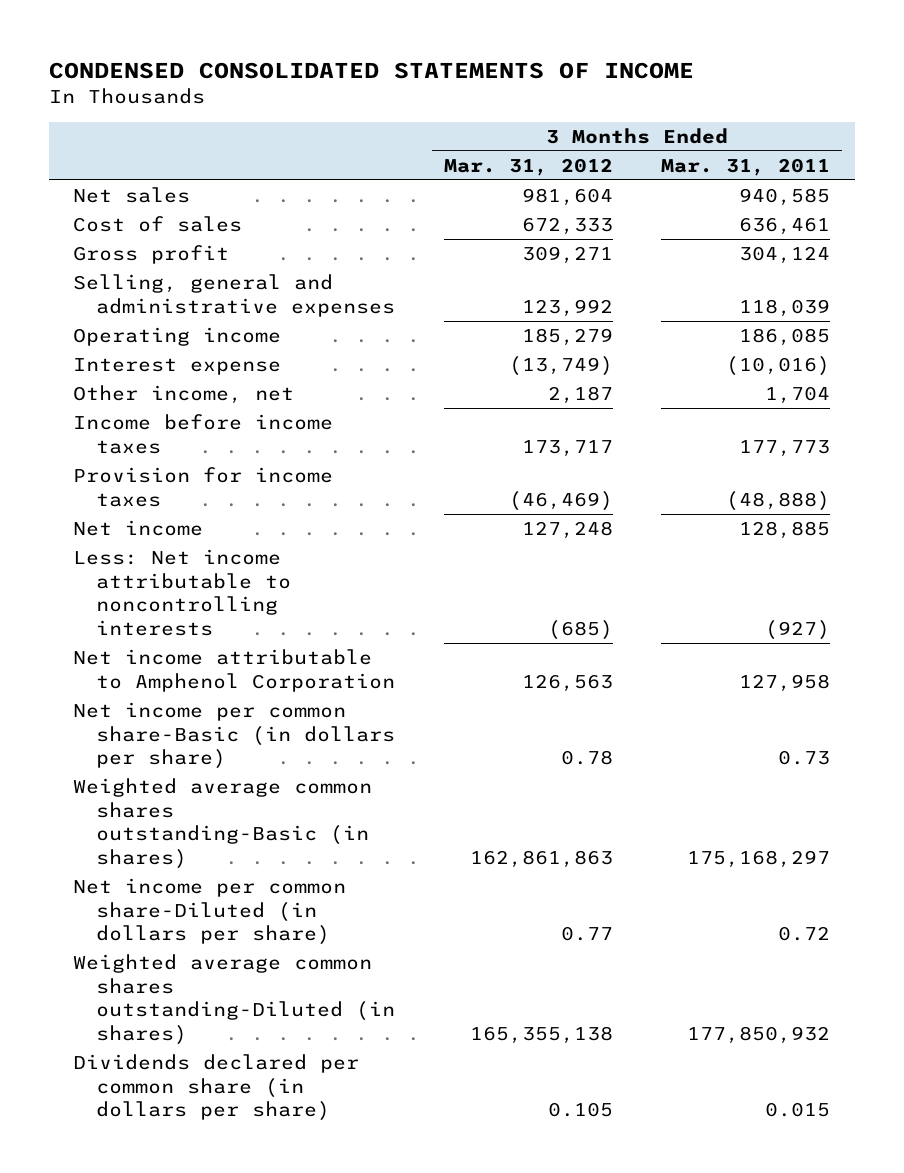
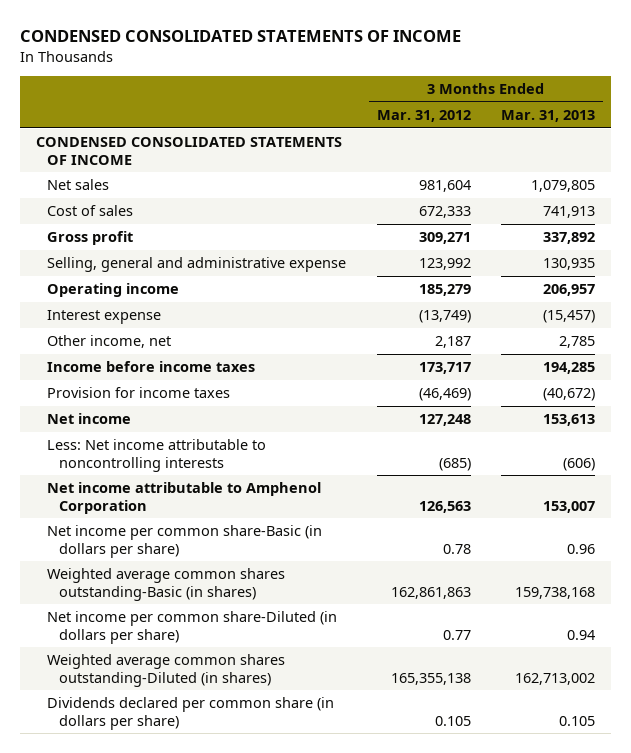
[661,157,831,176] Mar. 31, 2011 -> none
none -> [501,109,596,122] Mar. 31, 2013
none -> [35,137,342,165] CONDENSED CONSOLIDATED STATEMENTS OF INCOME
[73,274,396,317] Selling, general and administrative expenses -> [47,257,347,273] Selling, general and administrative expense

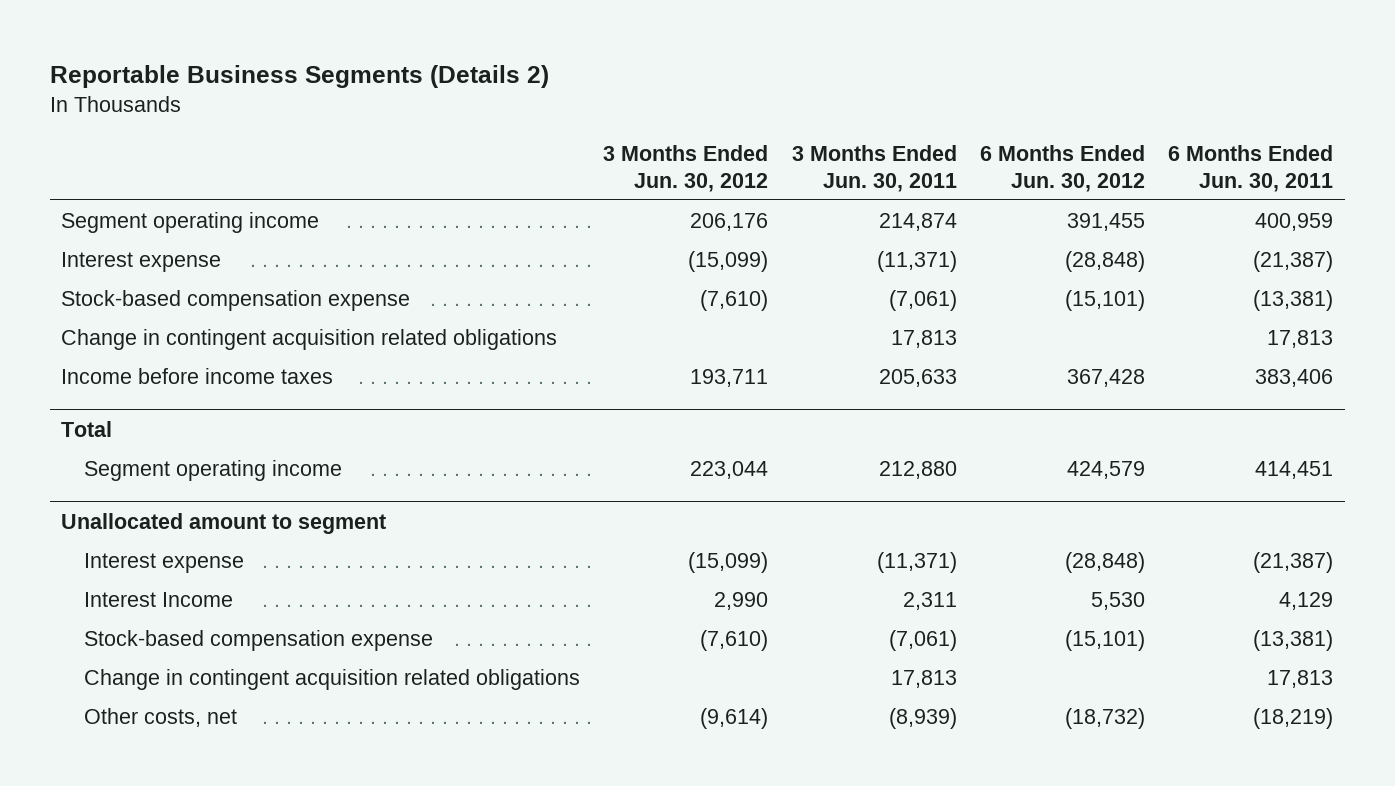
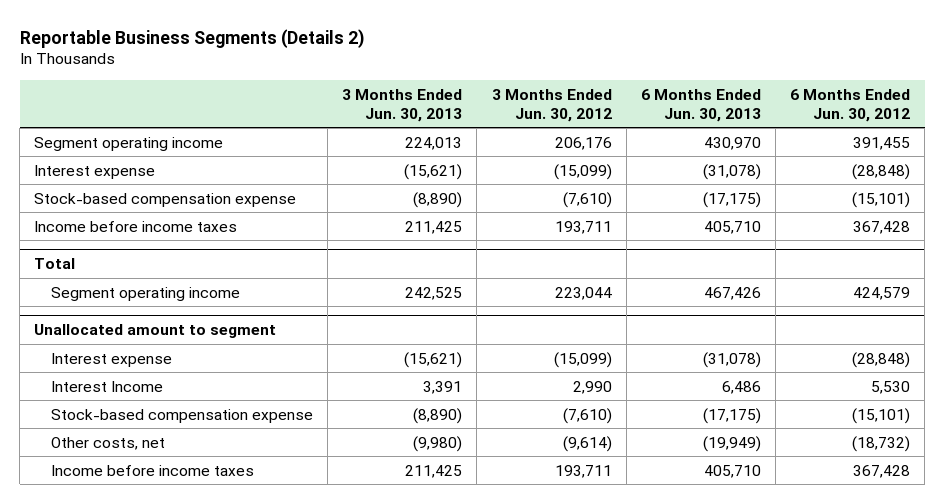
[791,144,957,192] 3 Months Ended Jun. 30, 2011 -> none
[1168,144,1334,192] 6 Months Ended Jun. 30, 2011 -> none
none -> [342,88,463,122] 3 Months Ended Jun. 30, 2013
none -> [640,88,761,122] 6 Months Ended Jun. 30, 2013
[61,329,558,351] Change in contingent acquisition related obligations -> none
[84,669,581,691] Change in contingent acquisition related obligations -> none
none -> [50,464,254,476] Income before income taxes

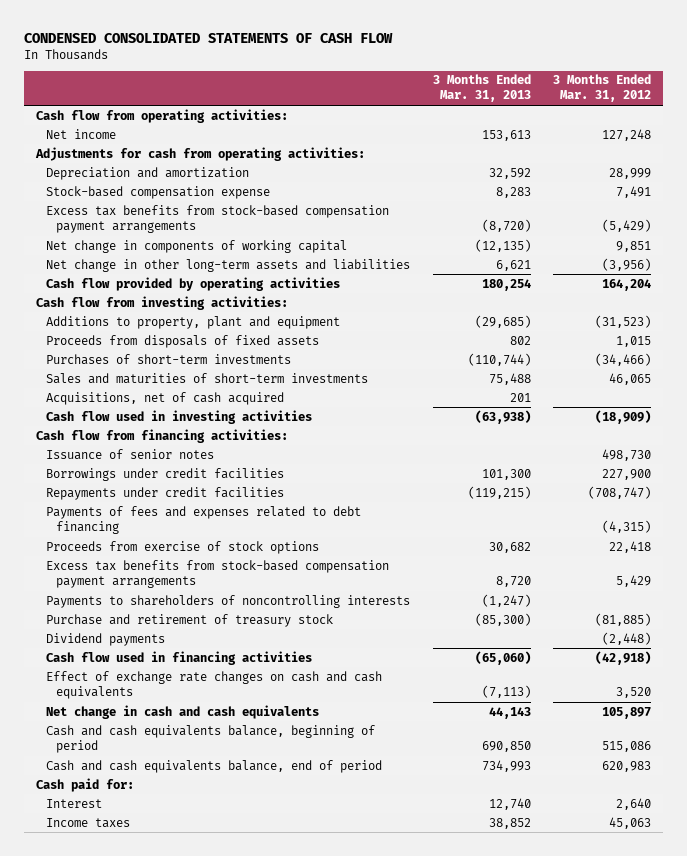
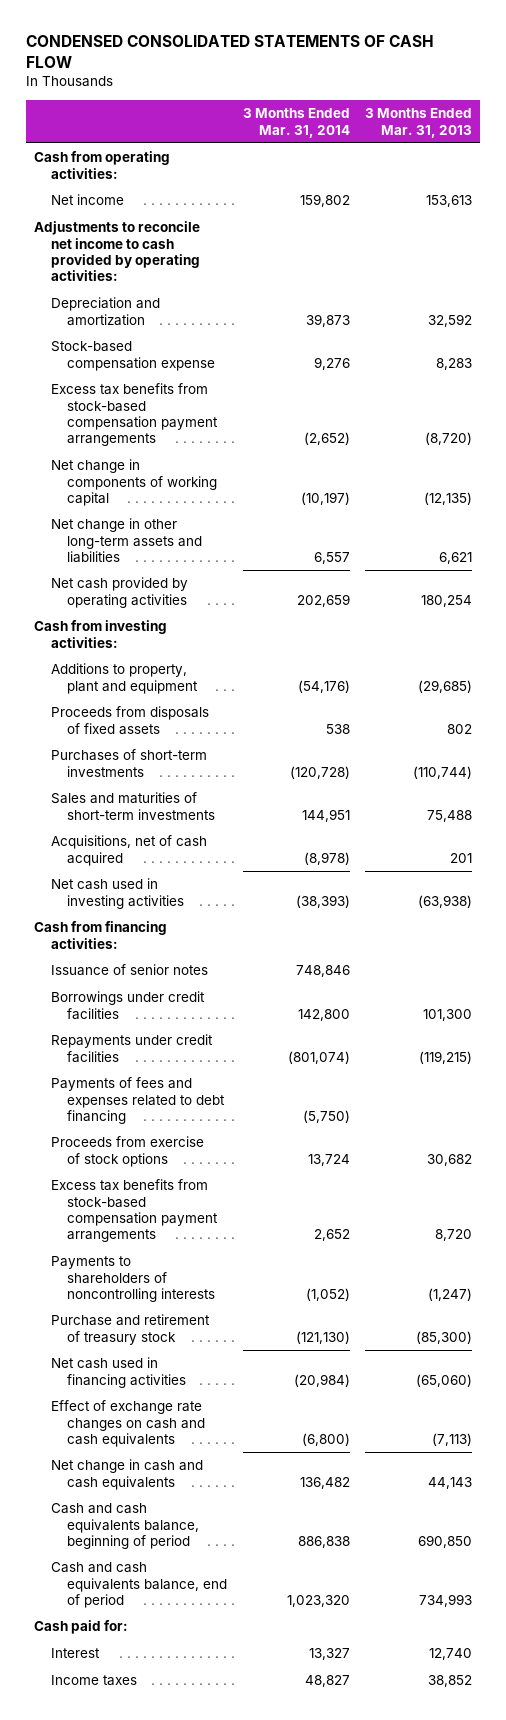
[553,74,652,103] 3 Months Ended Mar. 31, 2012 -> none
none -> [242,108,350,138] 3 Months Ended Mar. 31, 2014
[35,108,288,123] Cash flow from operating activities: -> [33,151,170,179] Cash from operating activities:
[34,146,365,161] Adjustments for cash from operating activities: -> [33,221,200,282] Adjustments to reconcile net income to cash provided by operating activities:
[45,276,340,291] Cash flow provided by operating activities -> [50,577,188,608] Net cash provided by operating activities
[35,295,288,310] Cash flow from investing activities: -> [33,620,167,648] Cash from investing activities:
[45,409,312,424] Cash flow used in investing activities -> [50,878,185,909] Net cash used in investing activities
[35,428,288,443] Cash flow from financing activities: -> [33,921,167,949] Cash from financing activities:
[45,632,165,646] Dividend payments -> none
[45,650,312,665] Cash flow used in financing activities -> [50,1357,187,1388] Net cash used in financing activities

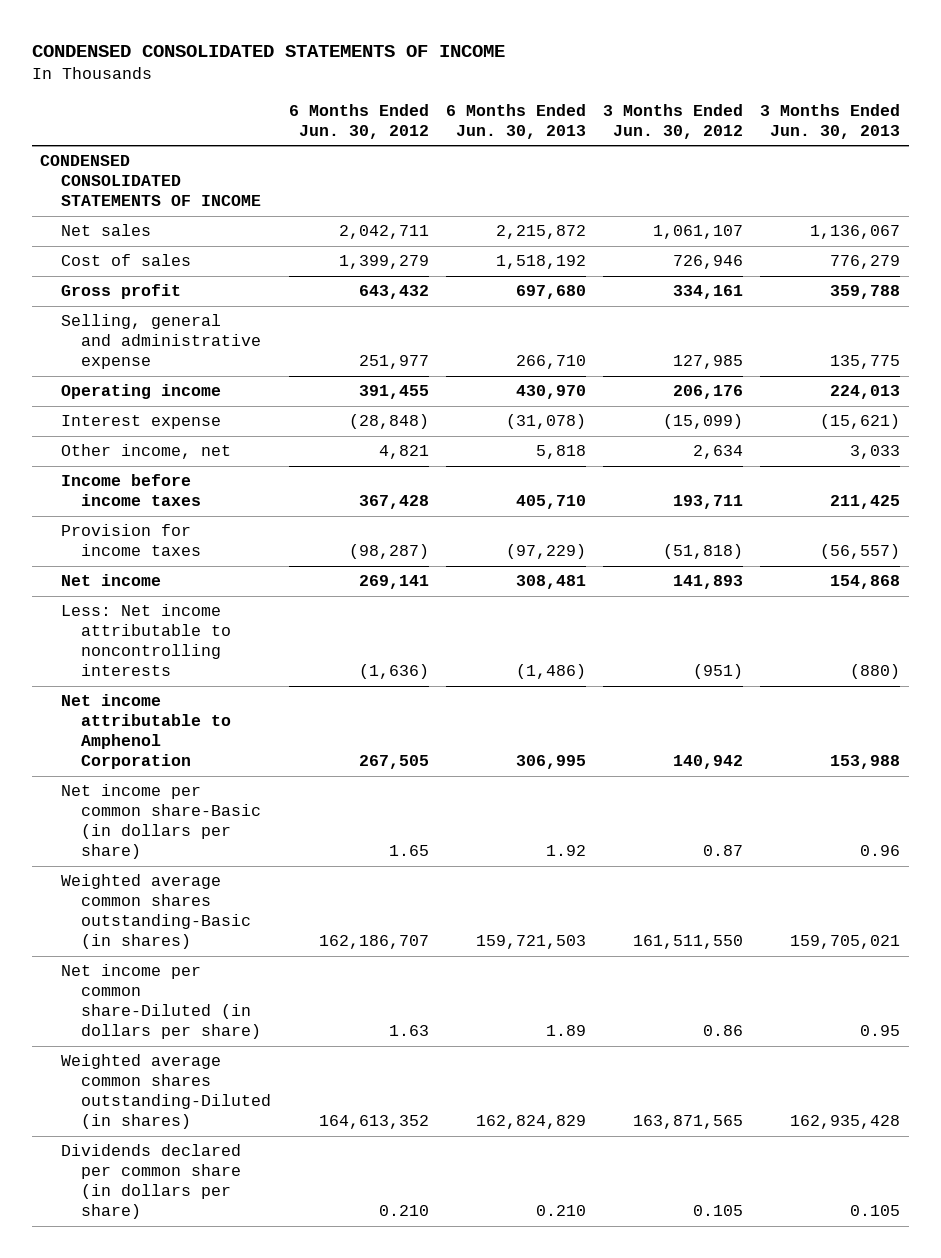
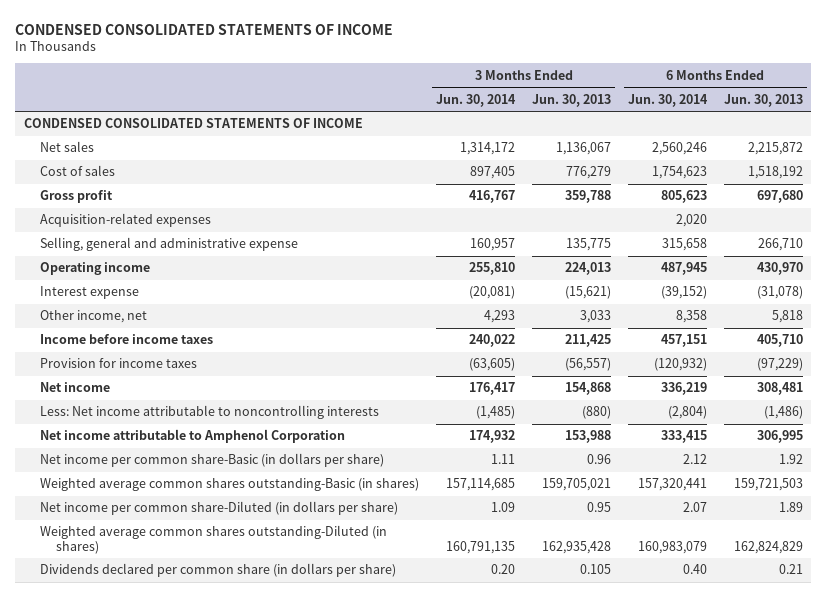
[288,103,429,139] 6 Months Ended Jun. 30, 2012 -> none
[603,103,744,139] 3 Months Ended Jun. 30, 2012 -> none
none -> [436,93,517,107] Jun. 30, 2014
none -> [627,93,708,107] Jun. 30, 2014
none -> [40,213,212,228] Acquisition-related expenses
[535,1205,586,1217] 0.210 -> [778,564,803,575] 0.21

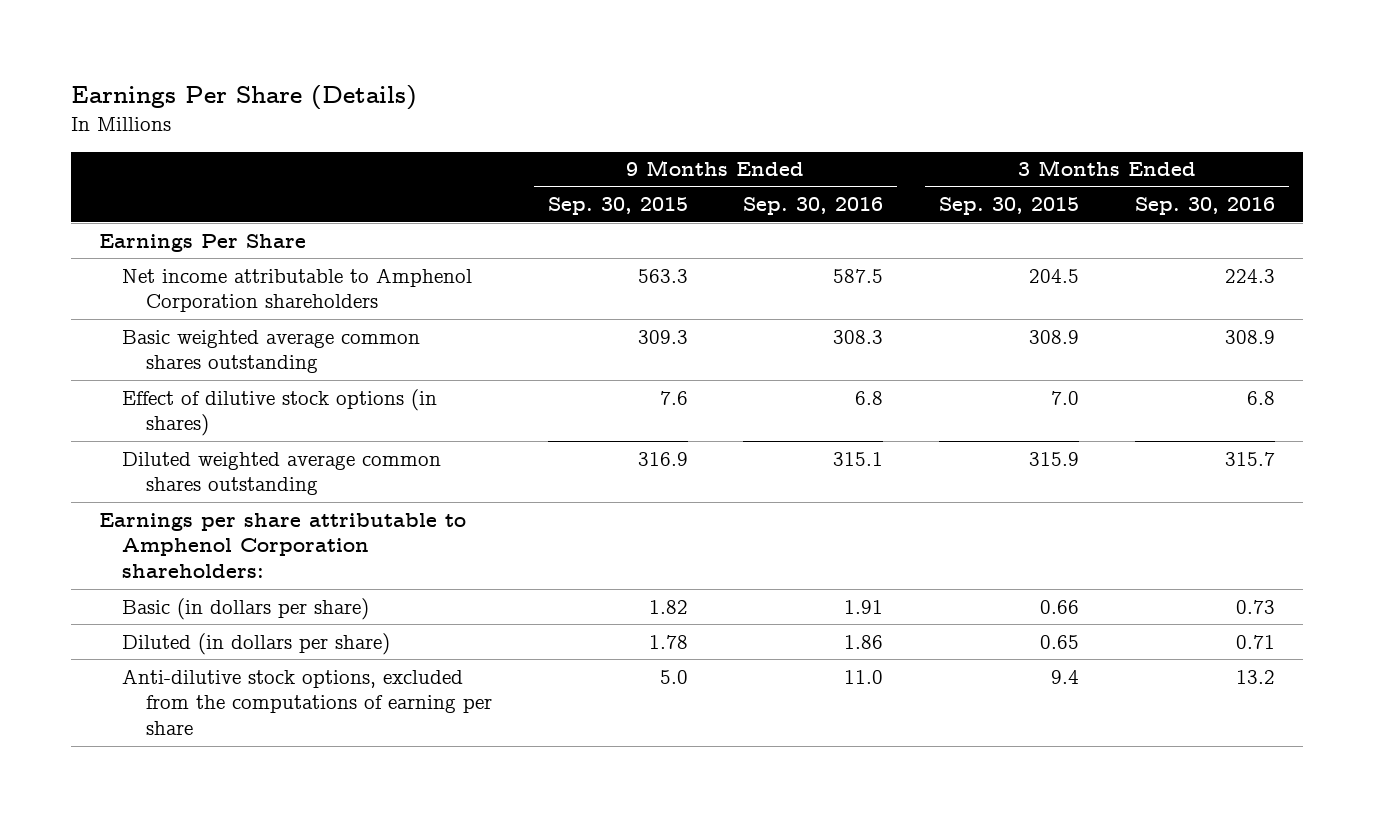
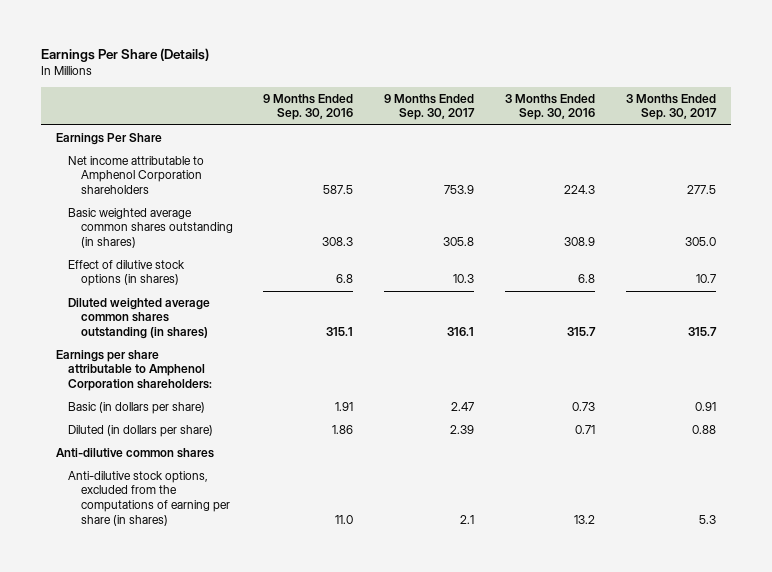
[547,197,688,216] Sep. 30, 2015 -> none
[939,197,1080,216] Sep. 30, 2015 -> none
none -> [384,93,476,121] 9 Months Ended Sep. 30, 2017
none -> [625,93,717,121] 3 Months Ended Sep. 30, 2017
[122,329,421,374] Basic weighted average common shares outstanding -> [68,207,233,249] Basic weighted average common shares outstanding (in shares)
[122,451,442,496] Diluted weighted average common shares outstanding -> [68,297,211,340] Diluted weighted average common shares outstanding (in shares)
none -> [56,447,215,458] Anti-dilutive common shares
[122,668,492,736] Anti-dilutive stock options, excluded from the computations of earning per share -> [68,470,230,526] Anti-dilutive stock options, excluded from the computations of earning per share (in shares)

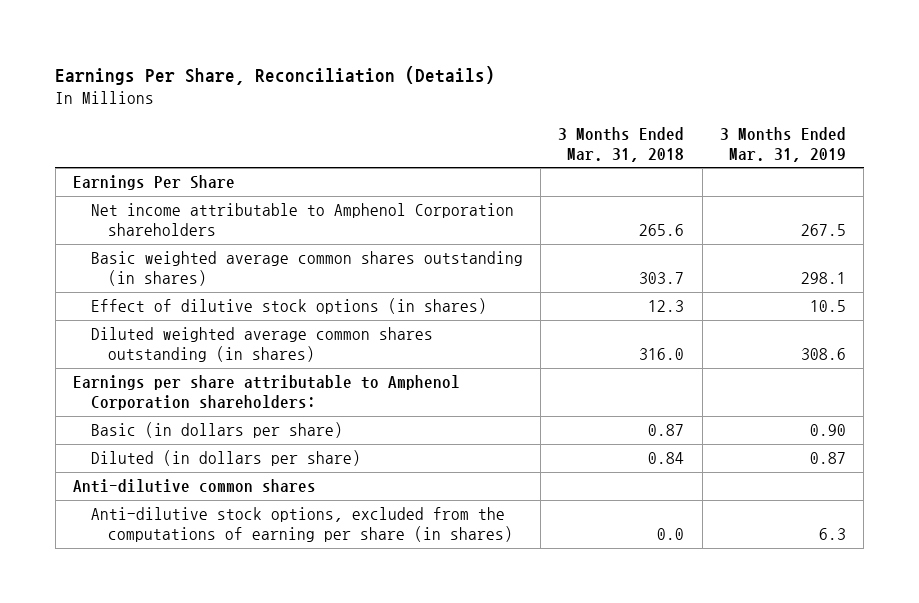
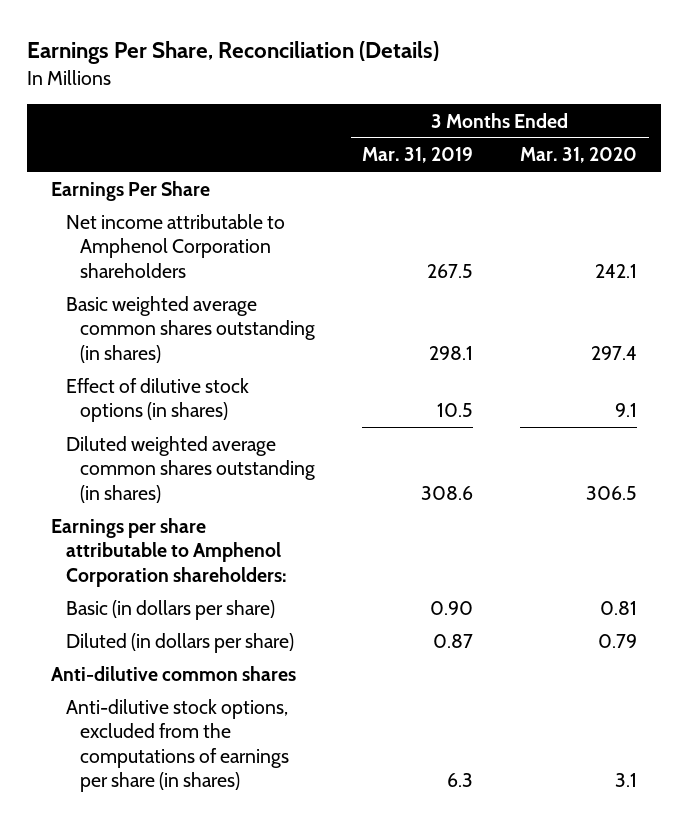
[558,126,685,162] 3 Months Ended Mar. 31, 2018 -> none
none -> [520,147,638,164] Mar. 31, 2020
[90,507,514,542] Anti-dilutive stock options, excluded from the computations of earning per share (in shares) -> [65,698,290,792] Anti-dilutive stock options, excluded from the computations of earnings per share (in shares)

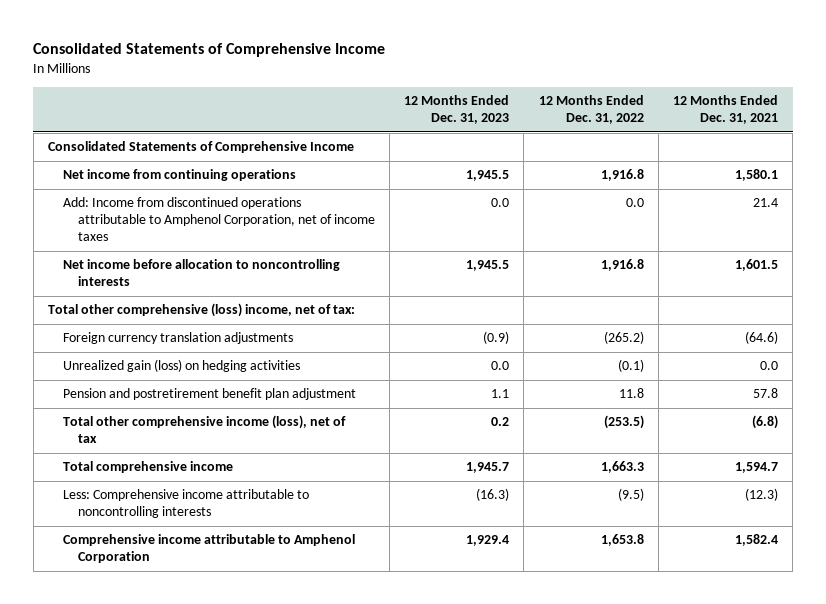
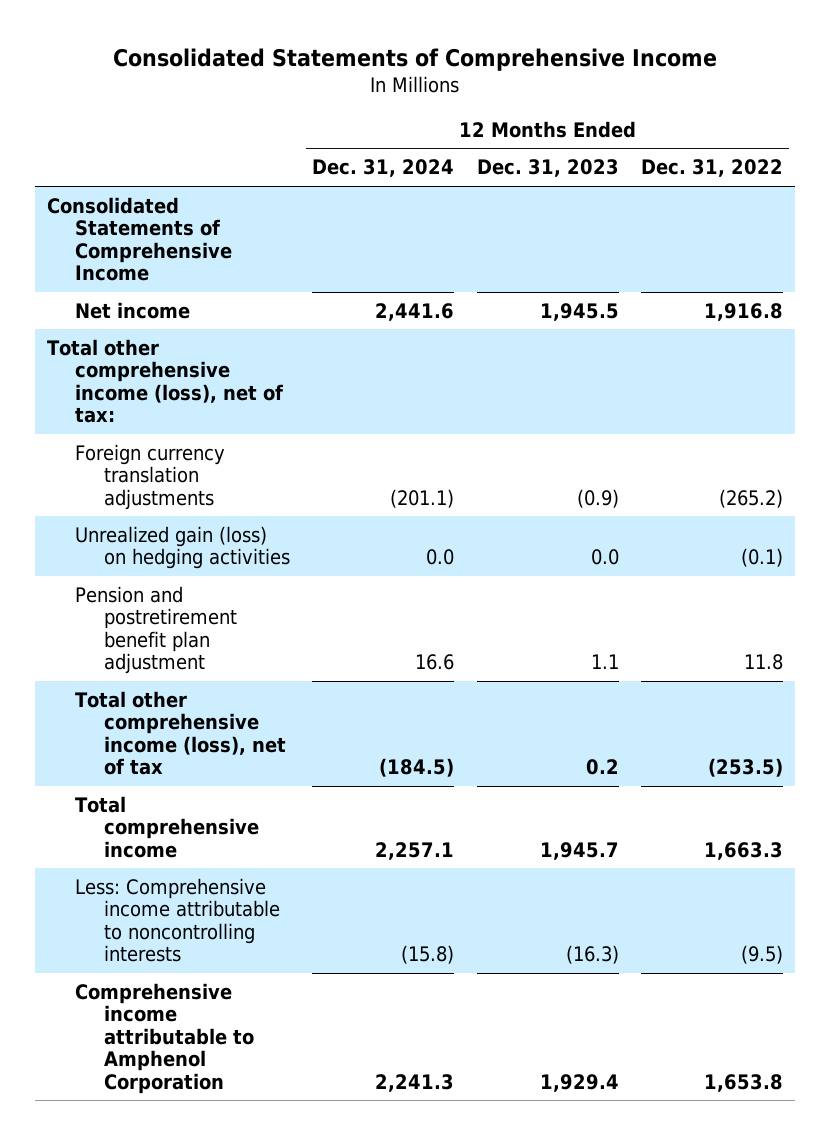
[673,95,779,125] 12 Months Ended Dec. 31, 2021 -> none
none -> [312,159,455,178] Dec. 31, 2024
[62,169,296,182] Net income from continuing operations -> none
[62,197,375,242] Add: Income from discontinued operations attributable to Amphenol Corporation, net of income taxes -> none
[62,259,340,287] Net income before allocation to noncontrolling interests -> [75,301,191,319] Net income
[47,303,355,318] Total other comprehensive (loss) income, net of tax: -> [46,338,284,424] Total other comprehensive income (loss), net of tax:

